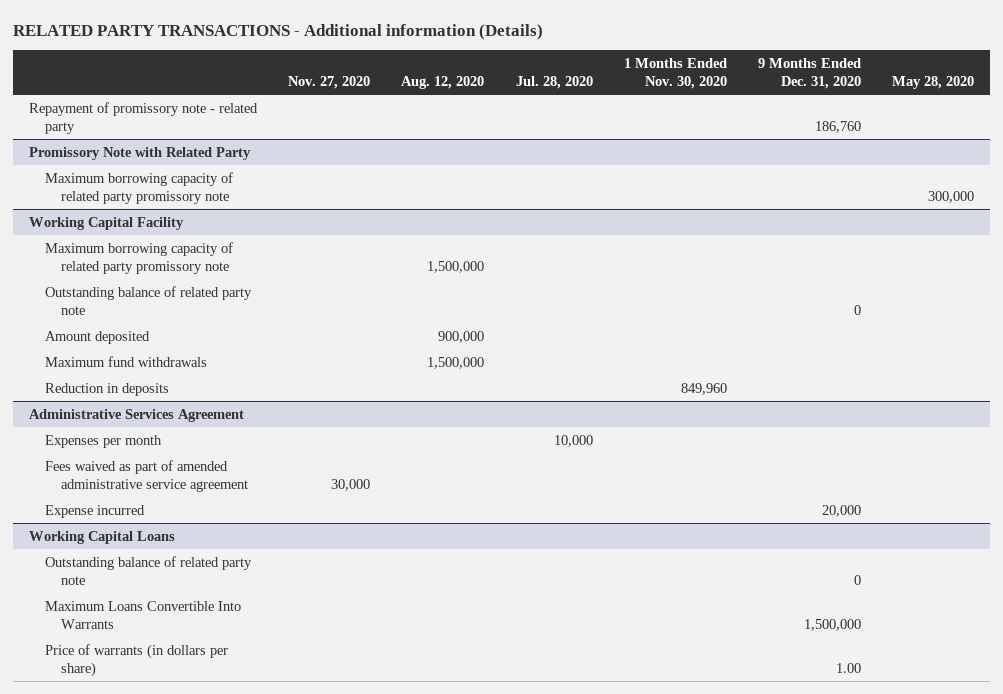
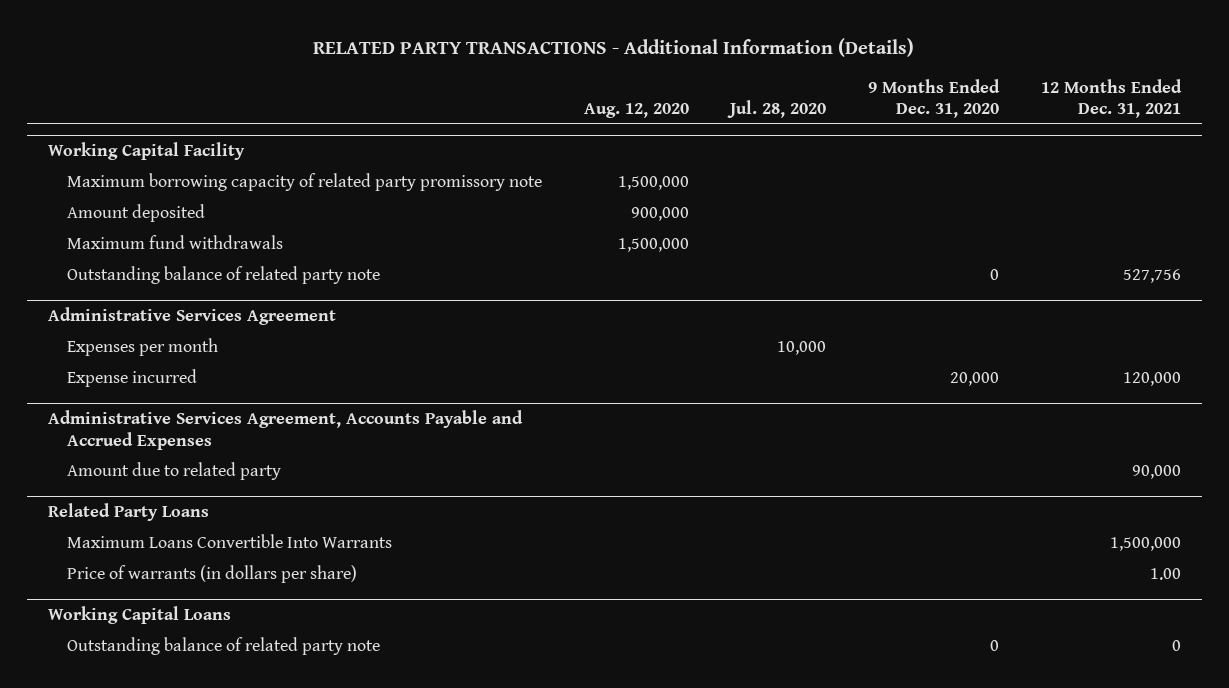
[13,23,544,40] RELATED PARTY TRANSACTIONS - Additional information (Details) -> [313,38,915,58] RELATED PARTY TRANSACTIONS - Additional Information (Details)
[287,76,370,90] Nov. 27, 2020 -> none
[623,57,727,90] 1 Months Ended Nov. 30, 2020 -> none
[892,76,975,90] May 28, 2020 -> none
none -> [1040,78,1182,118] 12 Months Ended Dec. 31, 2021
[28,101,258,134] Repayment of promissory note - related party -> none
[28,146,251,160] Promissory Note with Related Party -> none
[44,171,233,204] Maximum borrowing capacity of related party promissory note -> none
[44,382,169,396] Reduction in deposits -> none
[44,285,252,315] Outstanding balance of related party note -> [66,265,380,284] Outstanding balance of related party note
[44,459,249,492] Fees waived as part of amended administrative service agreement -> none
none -> [47,410,523,450] Administrative Services Agreement, Accounts Payable and Accrued Expenses
none -> [66,461,281,480] Amount due to related party
none -> [47,503,209,522] Related Party Loans
none -> [66,533,392,548] Maximum Loans Convertible Into Warrants
none -> [66,564,357,583] Price of warrants (in dollars per share)
[44,600,241,629] Maximum Loans Convertible Into Warrants -> none
[44,643,228,677] Price of warrants (in dollars per share) -> none

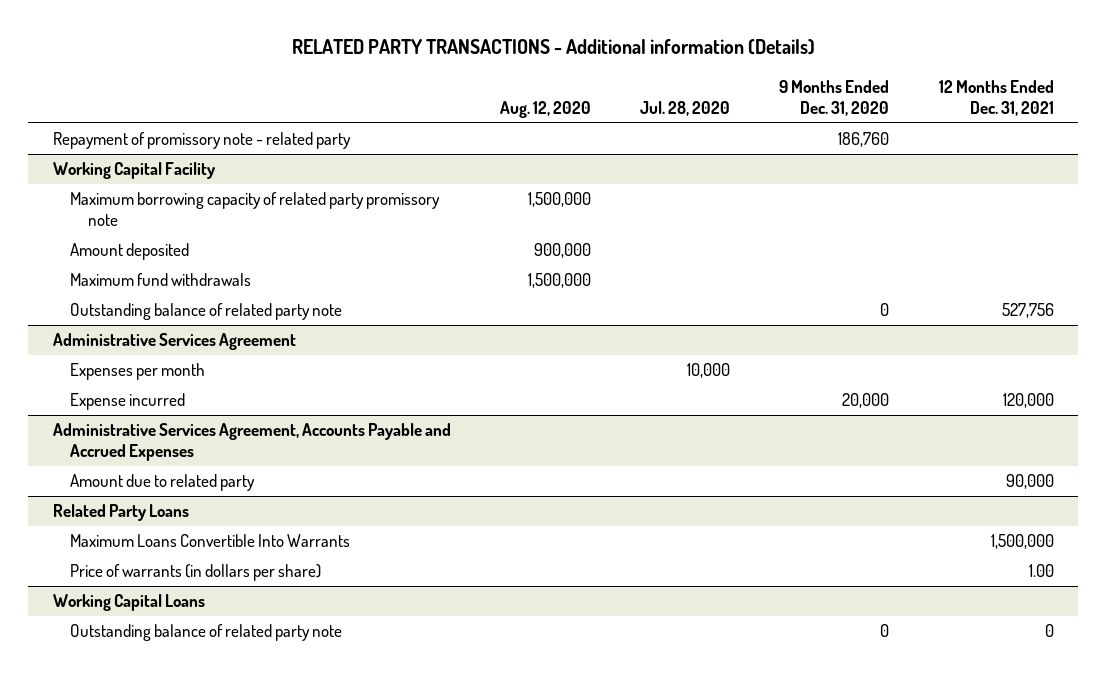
[313,38,915,58] RELATED PARTY TRANSACTIONS - Additional Information (Details) -> [292,39,816,56] RELATED PARTY TRANSACTIONS - Additional information (Details)
none -> [52,132,351,150] Repayment of promissory note - related party

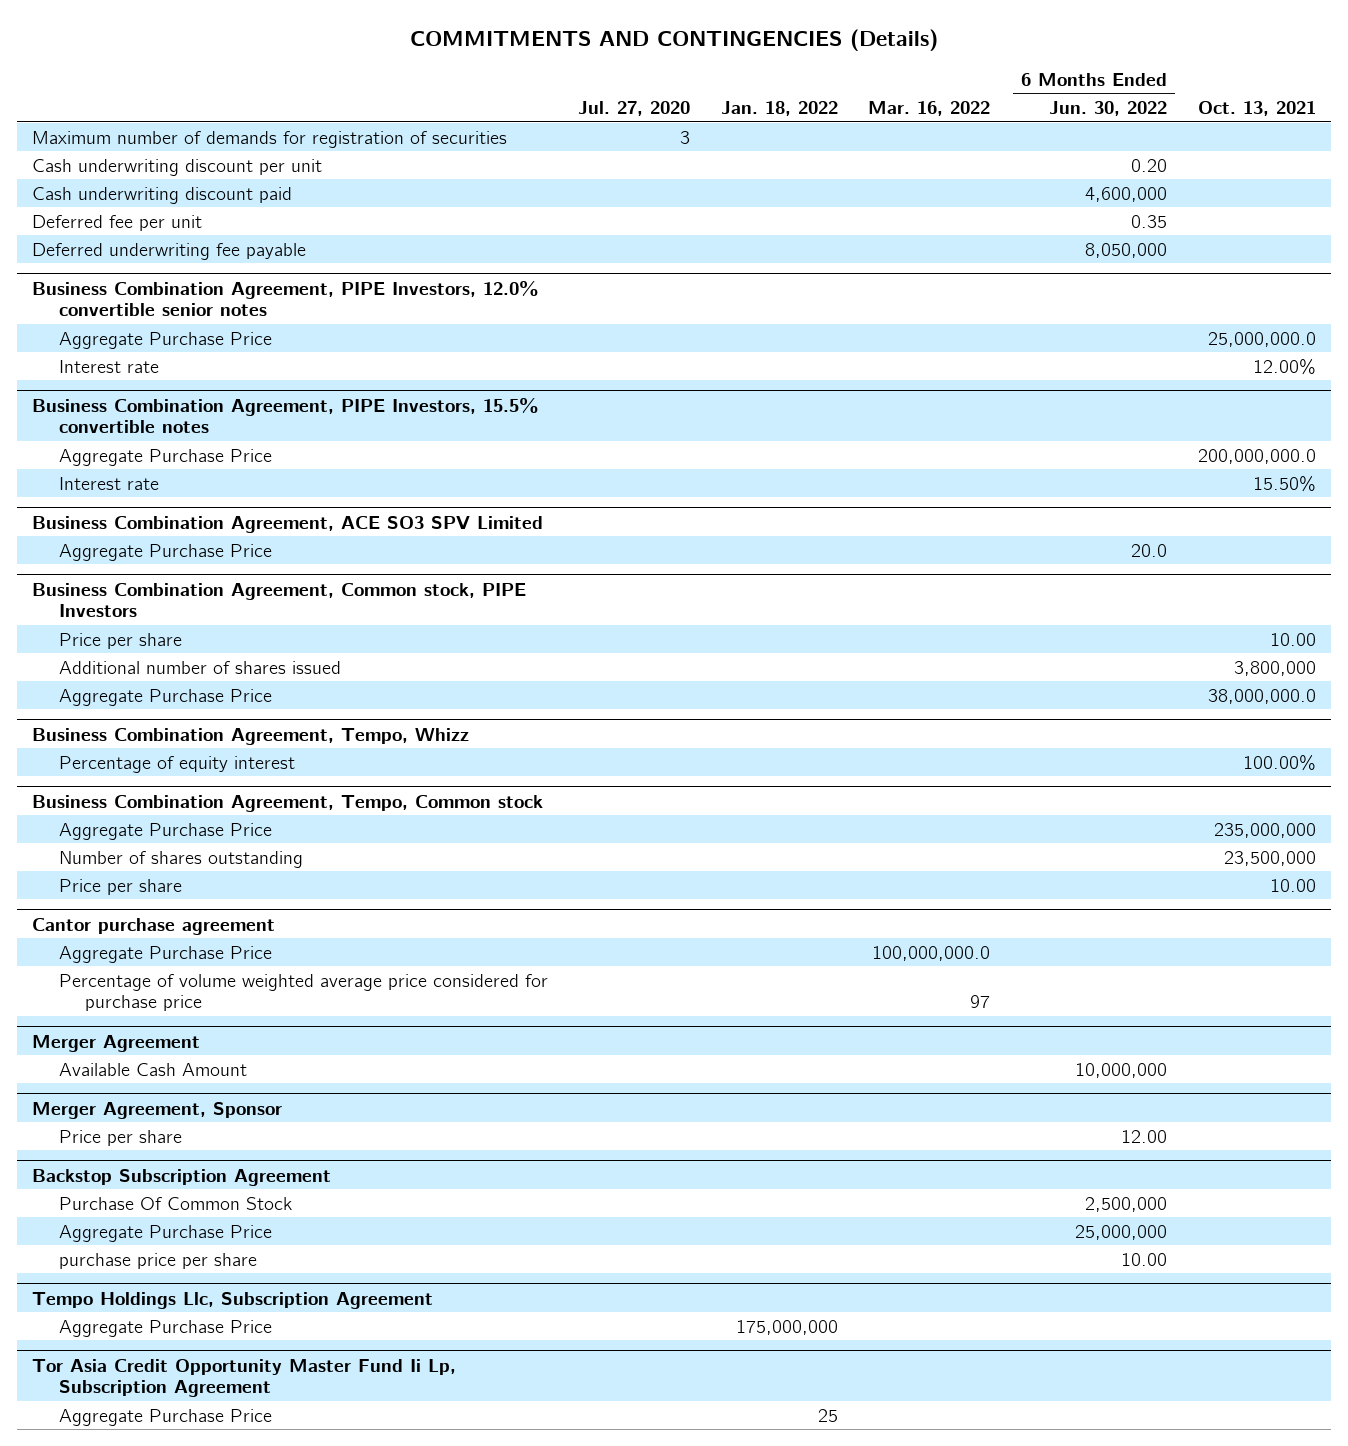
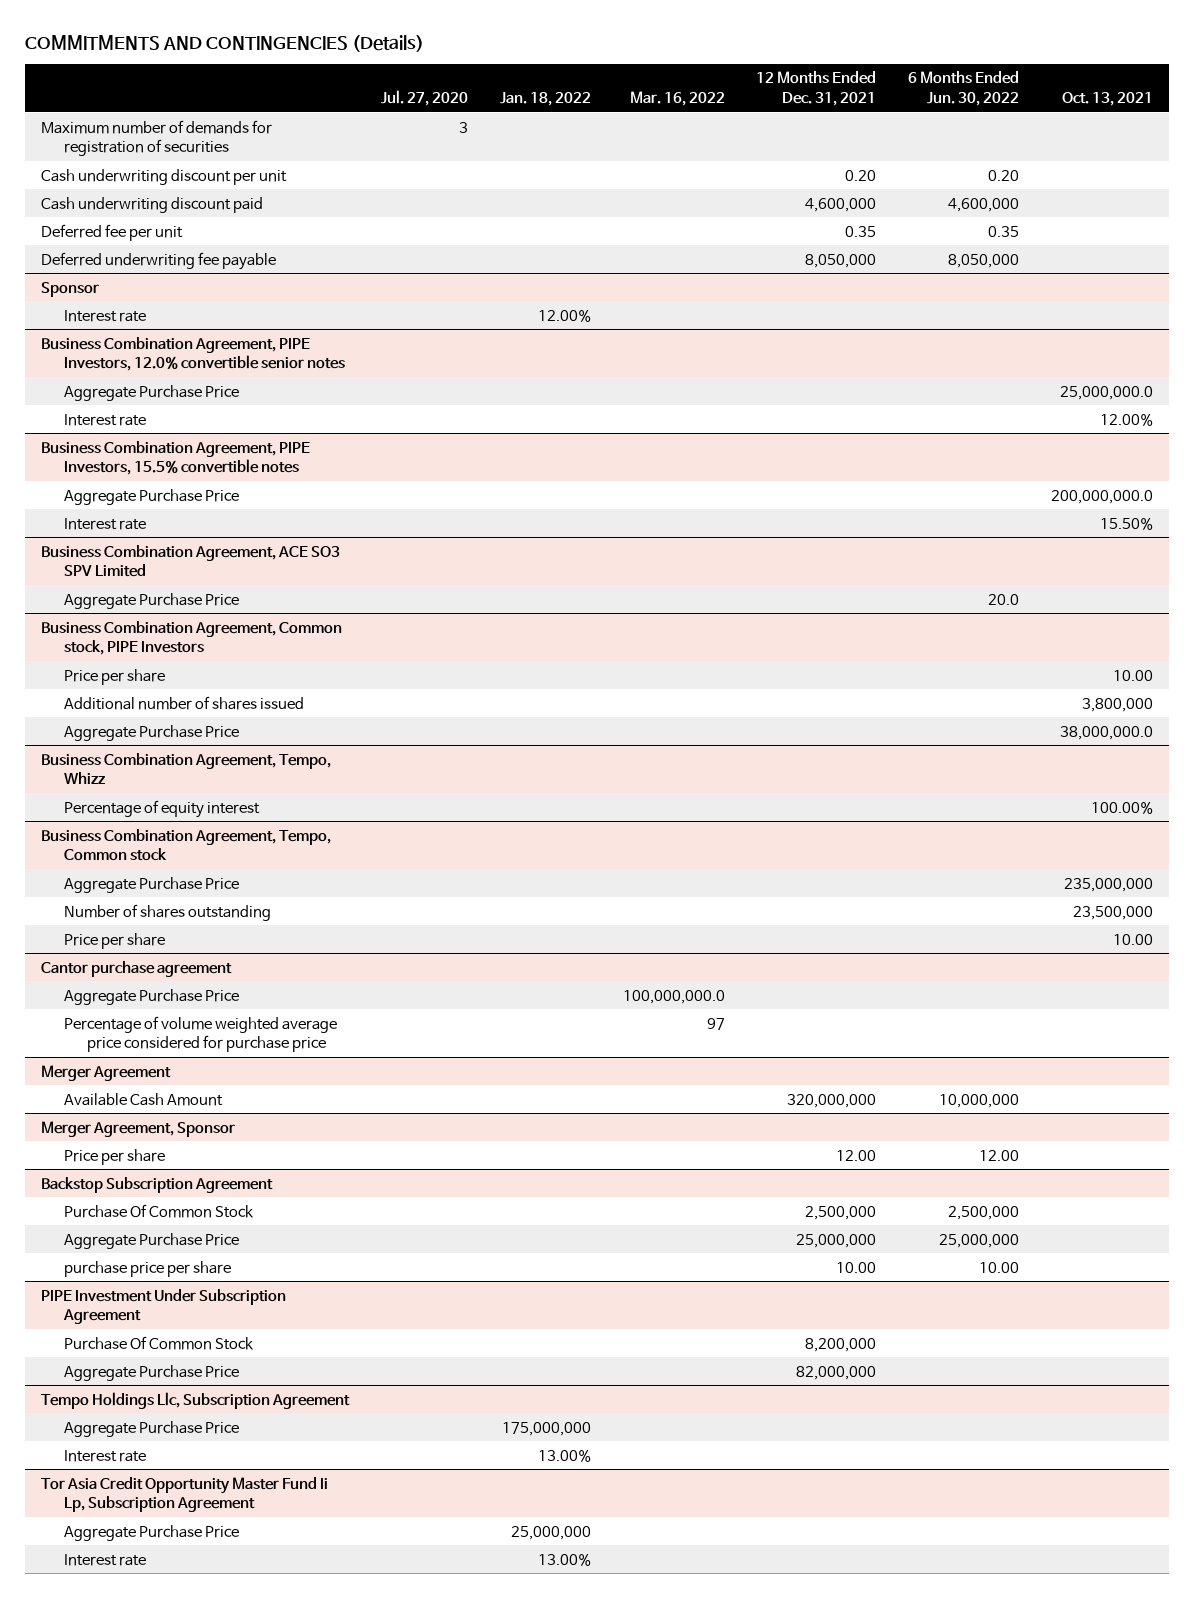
none -> [756,71,877,107] 12 Months Ended Dec. 31, 2021
none -> [40,281,99,297] Sponsor
none -> [63,309,146,322] Interest rate
none -> [40,1288,286,1325] PIPE Investment Under Subscription Agreement
none -> [63,1335,254,1350] Purchase Of Common Stock
none -> [63,1364,239,1381] Aggregate Purchase Price
none -> [63,1449,146,1462] Interest rate
[817,1408,838,1422] 25 -> [510,1525,591,1540] 25,000,000
none -> [63,1553,146,1566] Interest rate

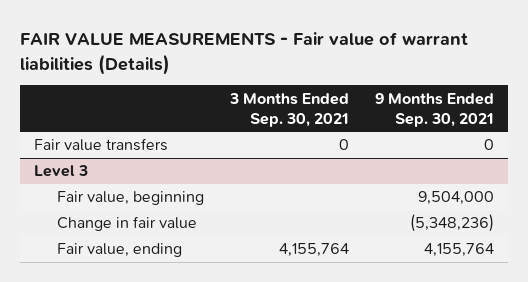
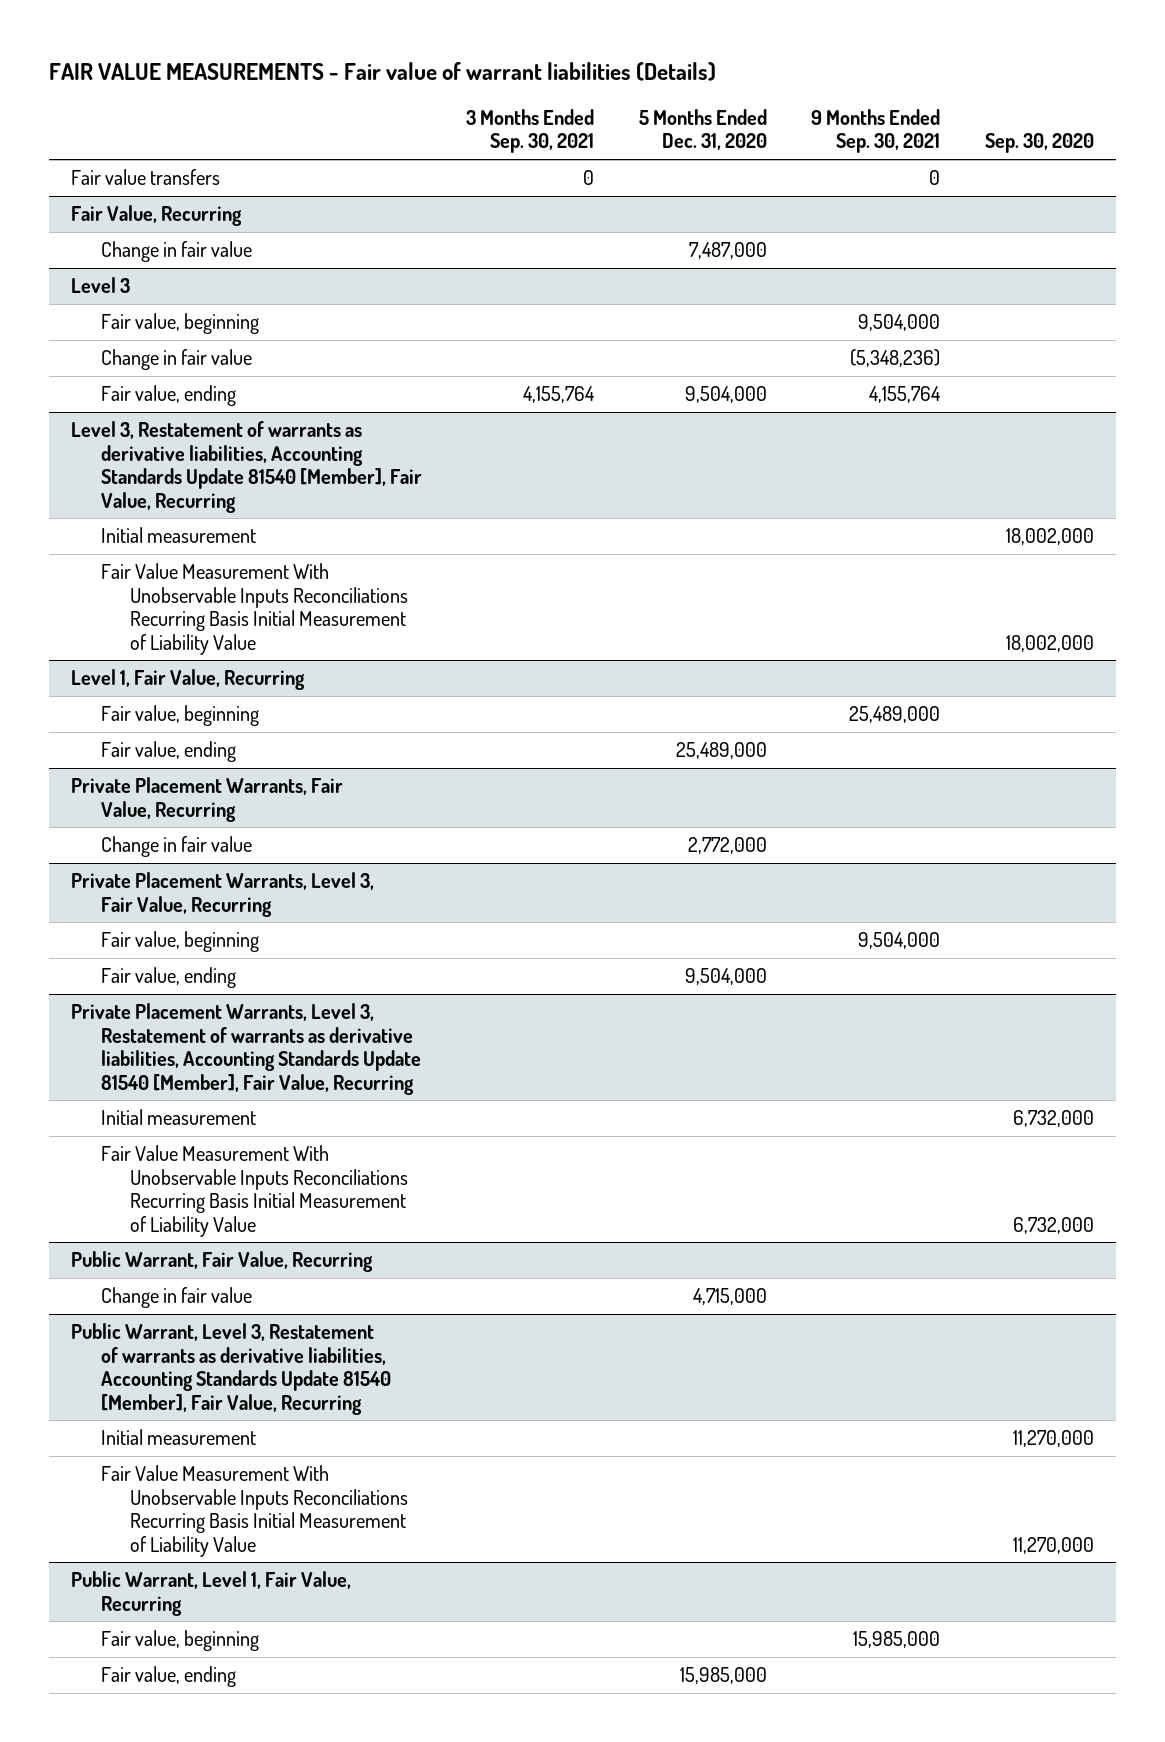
none -> [638,108,767,151] 5 Months Ended Dec. 31, 2020
none -> [984,133,1094,154] Sep. 30, 2020
none -> [71,205,243,227] Fair Value, Recurring
none -> [100,241,252,263] Change in fair value
none -> [71,421,422,513] Level 3, Restatement of warrants as derivative liabilities, Accounting Standards Update 81540 [Member], Fair Value, Recurring
none -> [100,527,256,544] Initial measurement
none -> [100,563,409,655] Fair Value Measurement With Unobservable Inputs Reconciliations Recurring Basis Initial Measurement of Liability Value
none -> [71,669,306,691] Level 1, Fair Value, Recurring
none -> [100,705,259,727] Fair value, beginning
none -> [100,741,236,763] Fair value, ending
none -> [71,777,344,822] Private Placement Warrants, Fair Value, Recurring
none -> [100,836,252,858] Change in fair value
none -> [71,872,375,917] Private Placement Warrants, Level 3, Fair Value, Recurring
none -> [100,931,259,953] Fair value, beginning
none -> [100,967,236,989] Fair value, ending
none -> [71,1003,421,1095] Private Placement Warrants, Level 3, Restatement of warrants as derivative liabilities, Accounting Standards Update 81540 [Member], Fair Value, Recurring
none -> [100,1109,256,1126] Initial measurement
none -> [100,1145,409,1237] Fair Value Measurement With Unobservable Inputs Reconciliations Recurring Basis Initial Measurement of Liability Value
none -> [71,1251,374,1273] Public Warrant, Fair Value, Recurring
none -> [100,1287,252,1309] Change in fair value
none -> [71,1323,391,1415] Public Warrant, Level 3, Restatement of warrants as derivative liabilities, Accounting Standards Update 81540 [Member], Fair Value, Recurring
none -> [100,1429,256,1446] Initial measurement
none -> [100,1465,409,1557] Fair Value Measurement With Unobservable Inputs Reconciliations Recurring Basis Initial Measurement of Liability Value
none -> [71,1571,352,1616] Public Warrant, Level 1, Fair Value, Recurring
none -> [100,1630,259,1652] Fair value, beginning
none -> [100,1666,236,1688] Fair value, ending

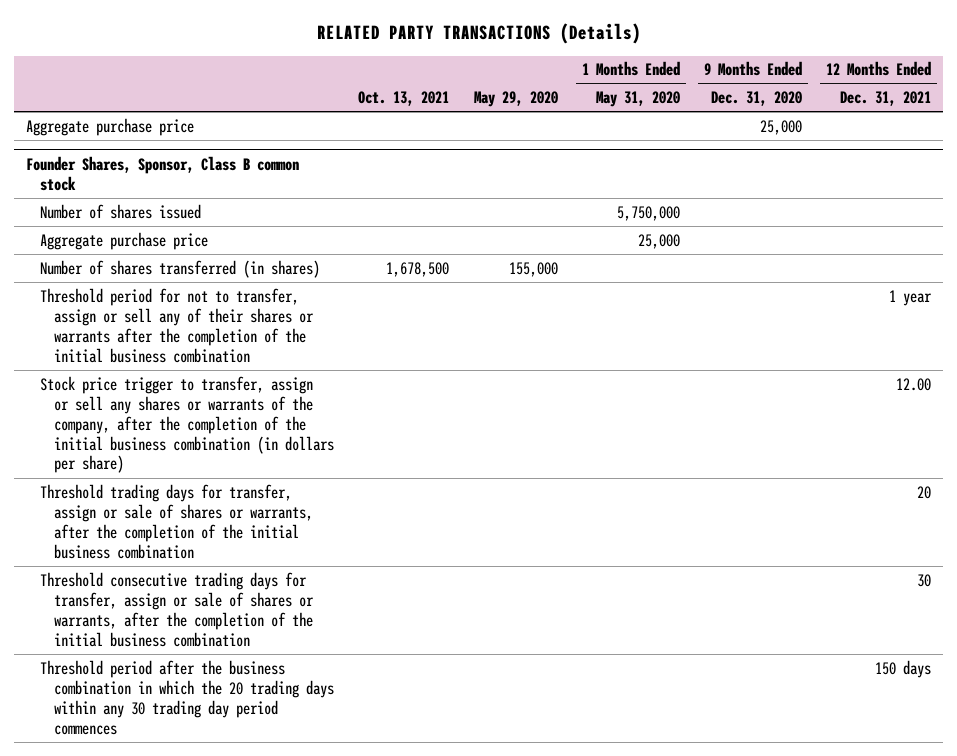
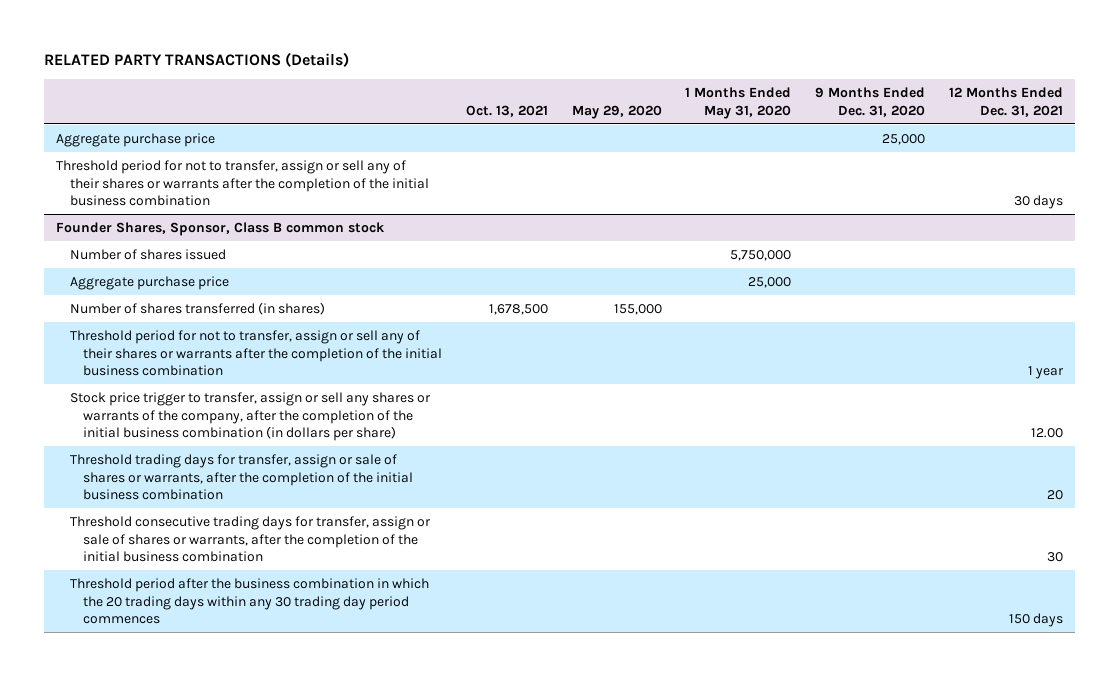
none -> [55,159,429,207] Threshold period for not to transfer, assign or sell any of their shares or warrants after the completion of the initial business combination

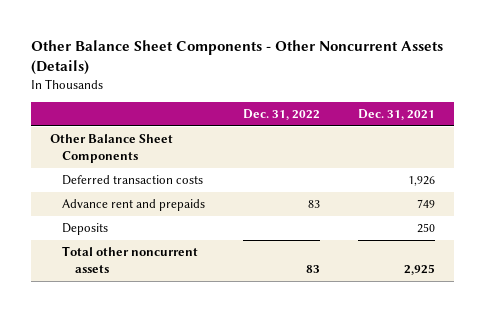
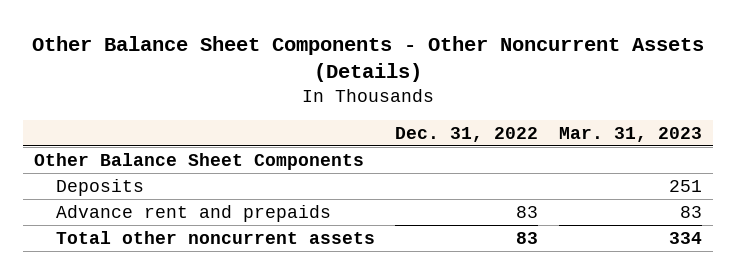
[357,109,435,121] Dec. 31, 2021 -> none
none -> [559,126,703,142] Mar. 31, 2023
[62,175,204,186] Deferred transaction costs -> none
[62,199,206,212] Advance rent and prepaids -> [55,204,331,222] Advance rent and prepaids

